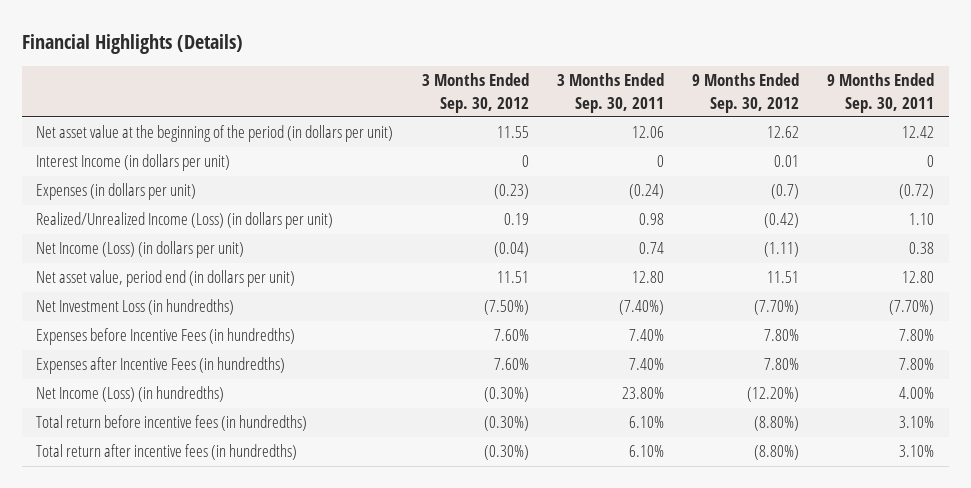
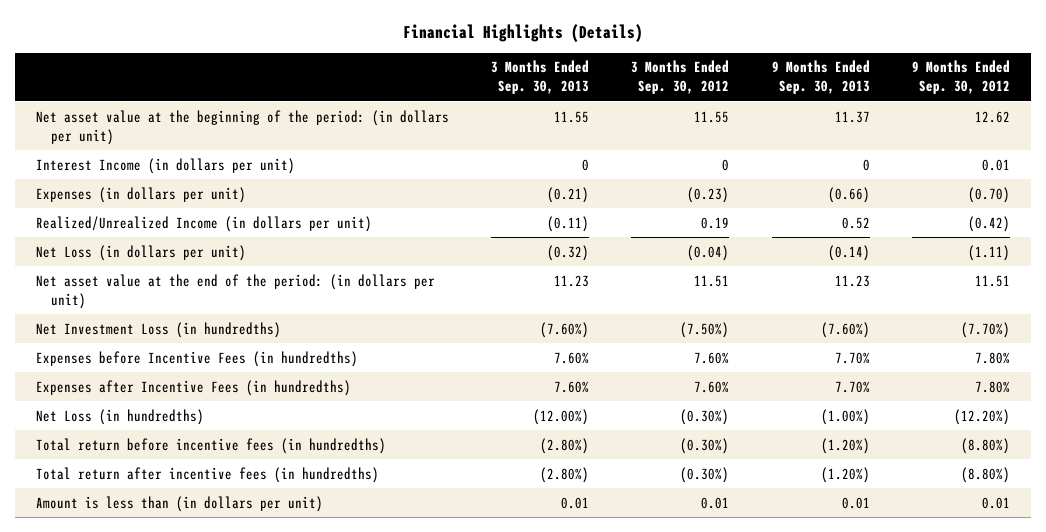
[556,73,664,113] 3 Months Ended Sep. 30, 2011 -> none
[827,73,935,113] 9 Months Ended Sep. 30, 2011 -> none
none -> [491,60,590,95] 3 Months Ended Sep. 30, 2013
none -> [771,60,870,95] 9 Months Ended Sep. 30, 2013
[36,125,394,143] Net asset value at the beginning of the period (in dollars per unit) -> [36,109,450,145] Net asset value at the beginning of the period: (in dollars per unit)
[771,184,800,200] (0.7) -> [967,186,1010,203] (0.70)
[36,212,334,230] Realized/Unrealized Income (Loss) (in dollars per unit) -> [36,215,373,232] Realized/Unrealized Income (in dollars per unit)
[36,241,245,259] Net Income (Loss) (in dollars per unit) -> [36,244,247,261] Net Loss (in dollars per unit)
[36,270,296,288] Net asset value, period end (in dollars per unit) -> [36,273,436,309] Net asset value at the end of the period: (in dollars per unit)
[36,386,225,403] Net Income (Loss) (in hundredths) -> [36,408,205,425] Net Loss (in hundredths)
none -> [36,495,324,512] Amount is less than (in dollars per unit)

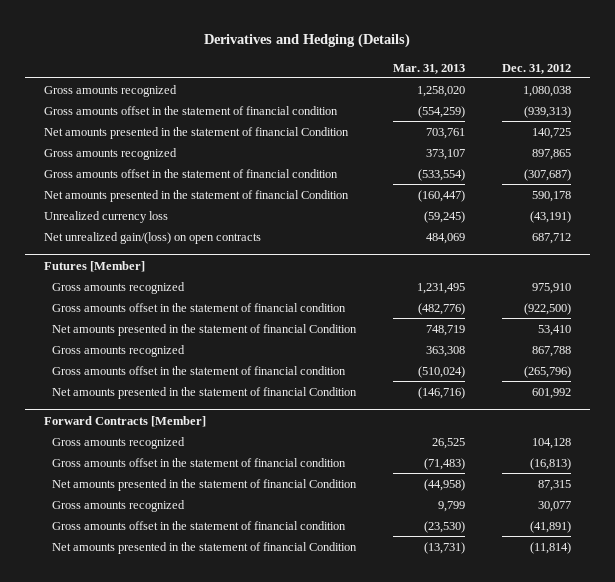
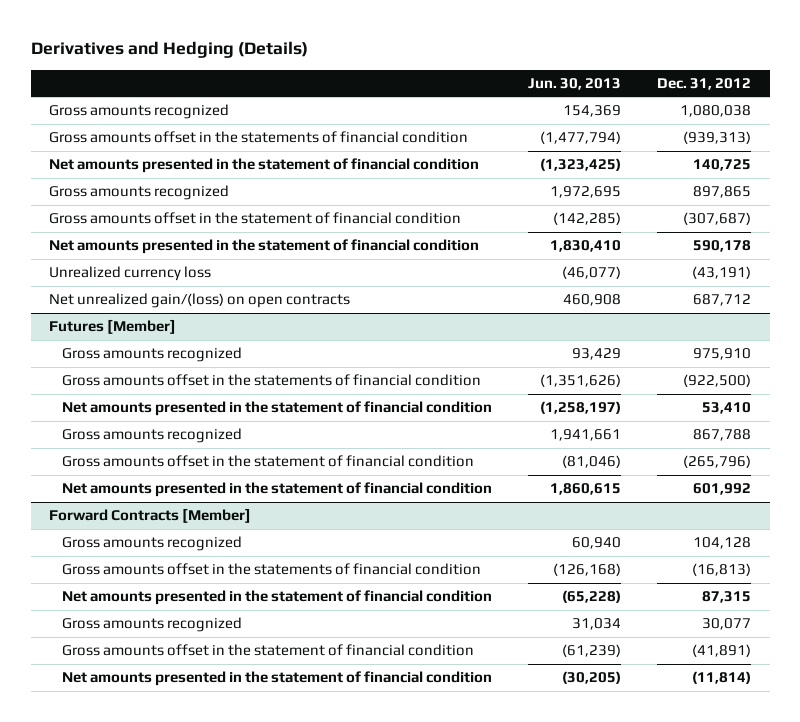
[393,63,466,74] Mar. 31, 2013 -> none
none -> [527,77,621,90] Jun. 30, 2013
[43,105,338,115] Gross amounts offset in the statement of financial condition -> [49,131,469,144] Gross amounts offset in the statements of financial condition
[43,126,349,139] Net amounts presented in the statement of financial Condition -> [49,158,480,174] Net amounts presented in the statement of financial condition
[43,189,349,202] Net amounts presented in the statement of financial Condition -> [49,239,480,255] Net amounts presented in the statement of financial condition
[52,302,347,312] Gross amounts offset in the statement of financial condition -> [61,374,481,387] Gross amounts offset in the statements of financial condition
[52,323,358,336] Net amounts presented in the statement of financial Condition -> [61,401,492,417] Net amounts presented in the statement of financial condition
[52,386,358,399] Net amounts presented in the statement of financial Condition -> [61,482,492,498] Net amounts presented in the statement of financial condition
[52,457,347,467] Gross amounts offset in the statement of financial condition -> [61,563,481,576] Gross amounts offset in the statements of financial condition
[52,478,358,491] Net amounts presented in the statement of financial Condition -> [61,590,492,606] Net amounts presented in the statement of financial condition
[52,541,358,554] Net amounts presented in the statement of financial Condition -> [61,671,492,687] Net amounts presented in the statement of financial condition

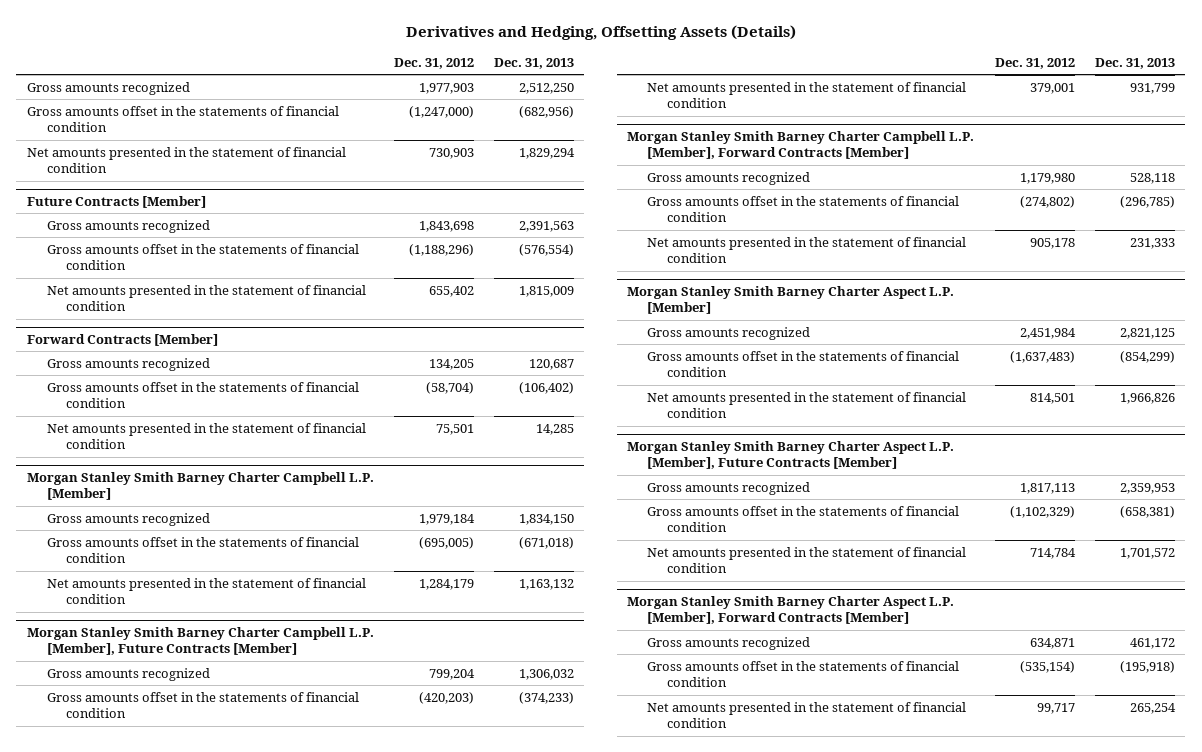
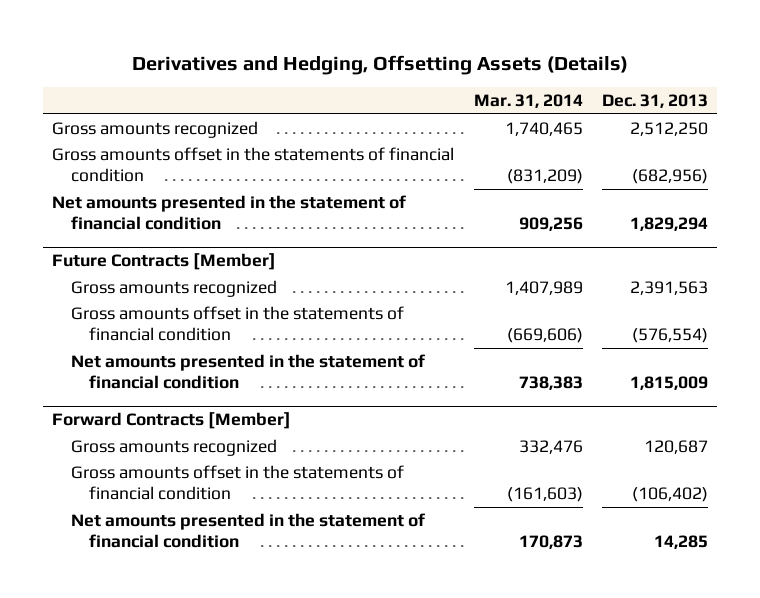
[393,57,474,69] Dec. 31, 2012 -> none
none -> [473,93,583,108] Mar. 31, 2014
[26,472,374,501] Morgan Stanley Smith Barney Charter Campbell L.P. [Member] -> none
[46,512,210,526] Gross amounts recognized -> none
[46,536,359,564] Gross amounts offset in the statements of financial condition -> none
[46,577,366,605] Net amounts presented in the statement of financial condition -> none
[26,627,374,656] Morgan Stanley Smith Barney Charter Campbell L.P. [Member], Future Contracts [Member] -> none
[46,667,210,681] Gross amounts recognized -> none
[46,691,359,719] Gross amounts offset in the statements of financial condition -> none
[647,81,967,109] Net amounts presented in the statement of financial condition -> none
[627,131,975,160] Morgan Stanley Smith Barney Charter Campbell L.P. [Member], Forward Contracts [Member] -> none
[647,171,811,185] Gross amounts recognized -> none
[647,195,960,223] Gross amounts offset in the statements of financial condition -> none
[647,236,967,264] Net amounts presented in the statement of financial condition -> none
[627,286,955,315] Morgan Stanley Smith Barney Charter Aspect L.P. [Member] -> none
[647,326,811,340] Gross amounts recognized -> none
[647,350,960,378] Gross amounts offset in the statements of financial condition -> none
[647,391,967,419] Net amounts presented in the statement of financial condition -> none
[627,441,955,470] Morgan Stanley Smith Barney Charter Aspect L.P. [Member], Future Contracts [Member] -> none
[647,481,811,495] Gross amounts recognized -> none
[647,505,960,533] Gross amounts offset in the statements of financial condition -> none
[647,546,967,574] Net amounts presented in the statement of financial condition -> none
[627,596,955,625] Morgan Stanley Smith Barney Charter Aspect L.P. [Member], Forward Contracts [Member] -> none
[647,636,811,650] Gross amounts recognized -> none
[647,660,960,688] Gross amounts offset in the statements of financial condition -> none
[647,701,967,729] Net amounts presented in the statement of financial condition -> none

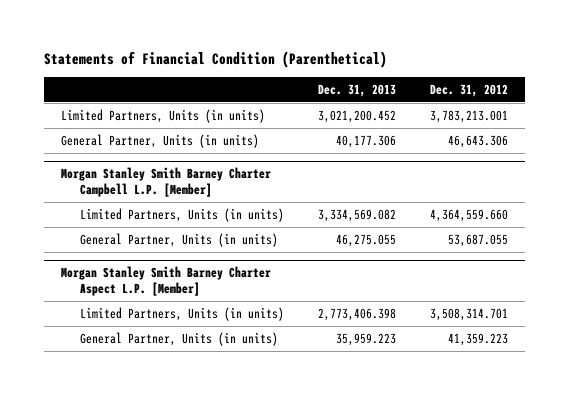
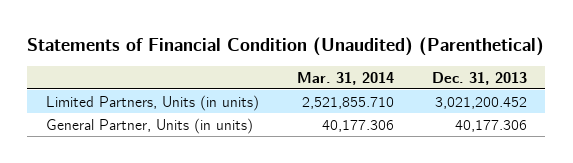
[44,51,388,69] Statements of Financial Condition (Parenthetical) -> [27,36,545,56] Statements of Financial Condition (Unaudited) (Parenthetical)
[430,83,509,97] Dec. 31, 2012 -> none
none -> [296,71,394,85] Mar. 31, 2014
[61,167,272,198] Morgan Stanley Smith Barney Charter Campbell L.P. [Member] -> none
[80,207,285,222] Limited Partners, Units (in units) -> none
[80,232,279,247] General Partner, Units (in units) -> none
[61,266,272,297] Morgan Stanley Smith Barney Charter Aspect L.P. [Member] -> none
[80,306,285,321] Limited Partners, Units (in units) -> none
[80,331,279,346] General Partner, Units (in units) -> none

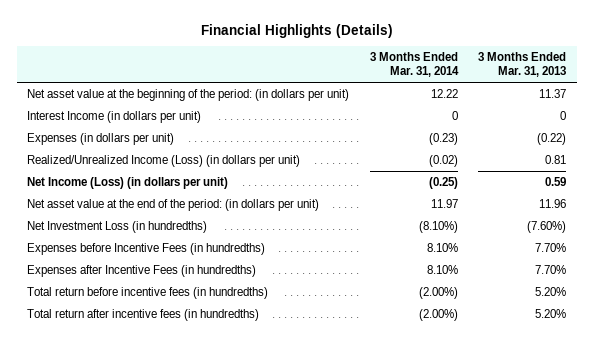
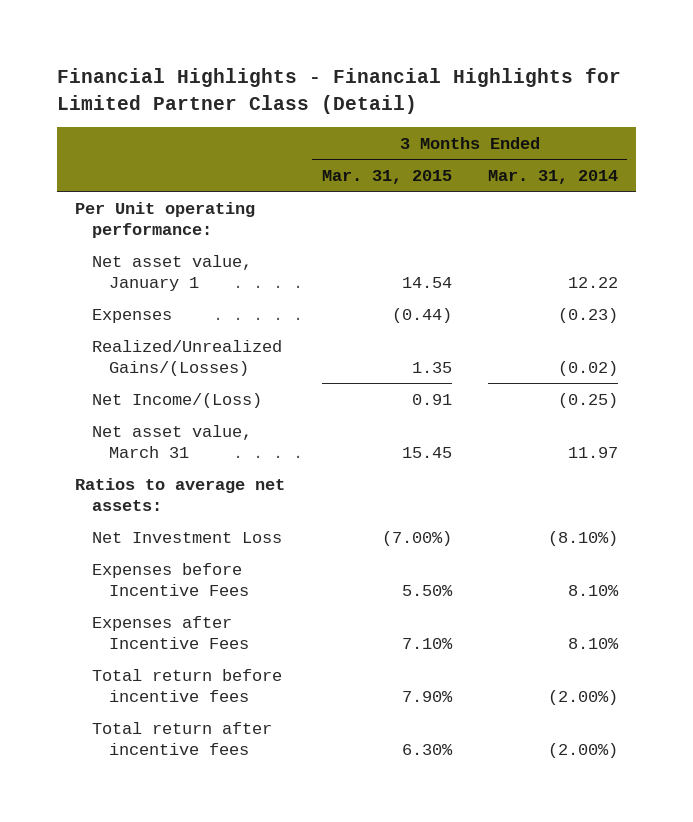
[200,23,393,38] Financial Highlights (Details) -> [56,68,621,114] Financial Highlights - Financial Highlights for Limited Partner Class (Detail)
[478,52,567,78] 3 Months Ended Mar. 31, 2013 -> none
none -> [321,169,452,184] Mar. 31, 2015
[26,110,201,123] Interest Income (in dollars per unit) -> none
[26,154,300,167] Realized/Unrealized Income (Loss) (in dollars per unit) -> none
[26,176,228,189] Net Income (Loss) (in dollars per unit) -> none
none -> [74,201,255,239] Per Unit operating performance:
[26,88,349,101] Net asset value at the beginning of the period: (in dollars per unit) -> [91,254,252,292] Net asset value, January 1
[26,132,174,145] Expenses (in dollars per unit) -> [91,308,172,323] Expenses
none -> [91,339,282,377] Realized/Unrealized Gains/(Losses)
none -> [91,392,262,408] Net Income/(Loss)
[26,198,319,211] Net asset value at the end of the period: (in dollars per unit) -> [91,424,252,459] Net asset value, March 31
none -> [74,477,285,512] Ratios to average net assets:
[26,220,207,233] Net Investment Loss (in hundredths) -> [91,531,282,543] Net Investment Loss
[26,242,265,255] Expenses before Incentive Fees (in hundredths) -> [91,562,249,597] Expenses before Incentive Fees
[26,264,256,277] Expenses after Incentive Fees (in hundredths) -> [91,615,249,650] Expenses after Incentive Fees
[26,286,268,299] Total return before incentive fees (in hundredths) -> [91,668,282,703] Total return before incentive fees
[26,308,259,321] Total return after incentive fees (in hundredths) -> [91,721,272,756] Total return after incentive fees

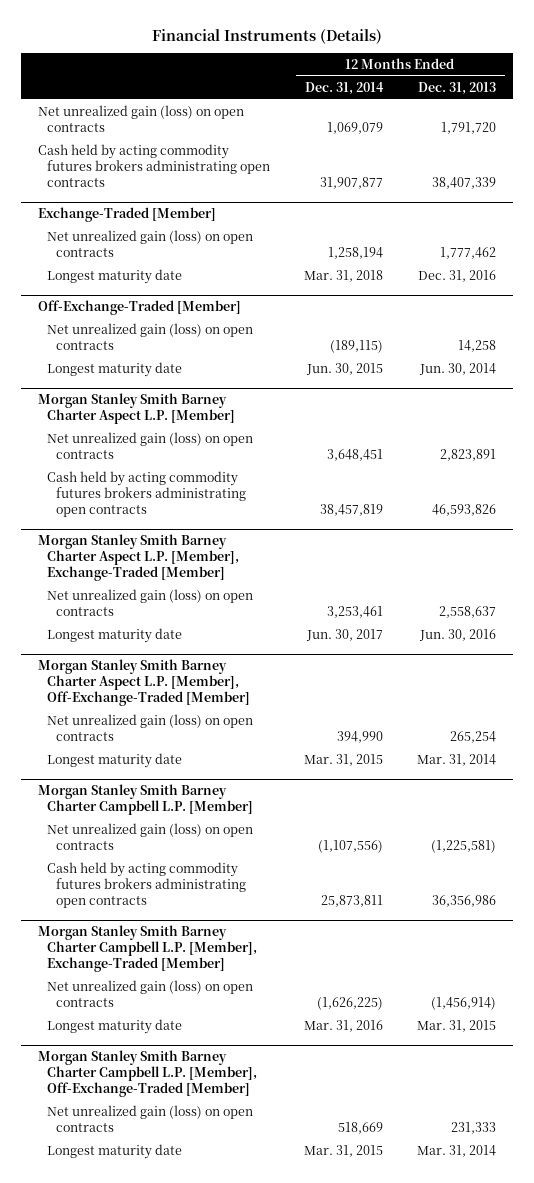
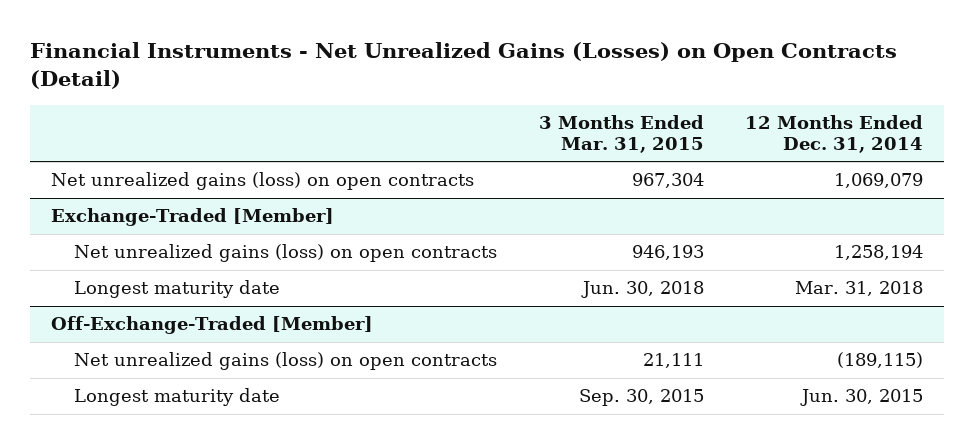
[152,28,383,44] Financial Instruments (Details) -> [30,42,898,90] Financial Instruments - Net Unrealized Gains (Losses) on Open Contracts (Detail)
[418,81,497,95] Dec. 31, 2013 -> none
none -> [538,114,704,154] 3 Months Ended Mar. 31, 2015
[38,143,271,188] Cash held by acting commodity futures brokers administrating open contracts -> none
[38,104,245,132] Net unrealized gain (loss) on open contracts -> [50,172,474,191] Net unrealized gains (loss) on open contracts
[47,229,254,257] Net unrealized gain (loss) on open contracts -> [74,244,498,263] Net unrealized gains (loss) on open contracts
[47,322,254,350] Net unrealized gain (loss) on open contracts -> [74,352,498,371] Net unrealized gains (loss) on open contracts
[38,392,236,424] Morgan Stanley Smith Barney Charter Aspect L.P. [Member] -> none
[47,431,254,459] Net unrealized gain (loss) on open contracts -> none
[47,470,246,518] Cash held by acting commodity futures brokers administrating open contracts -> none
[38,533,240,582] Morgan Stanley Smith Barney Charter Aspect L.P. [Member], Exchange-Traded [Member] -> none
[47,588,254,616] Net unrealized gain (loss) on open contracts -> none
[47,627,183,643] Longest maturity date -> none
[38,658,251,707] Morgan Stanley Smith Barney Charter Aspect L.P. [Member], Off-Exchange-Traded [Member] -> none
[47,713,254,741] Net unrealized gain (loss) on open contracts -> none
[47,752,183,768] Longest maturity date -> none
[38,783,254,815] Morgan Stanley Smith Barney Charter Campbell L.P. [Member] -> none
[47,822,254,850] Net unrealized gain (loss) on open contracts -> none
[47,861,246,909] Cash held by acting commodity futures brokers administrating open contracts -> none
[38,924,258,973] Morgan Stanley Smith Barney Charter Campbell L.P. [Member], Exchange-Traded [Member] -> none
[47,979,254,1007] Net unrealized gain (loss) on open contracts -> none
[47,1018,183,1034] Longest maturity date -> none
[38,1049,258,1098] Morgan Stanley Smith Barney Charter Campbell L.P. [Member], Off-Exchange-Traded [Member] -> none
[47,1104,254,1132] Net unrealized gain (loss) on open contracts -> none
[47,1143,183,1159] Longest maturity date -> none

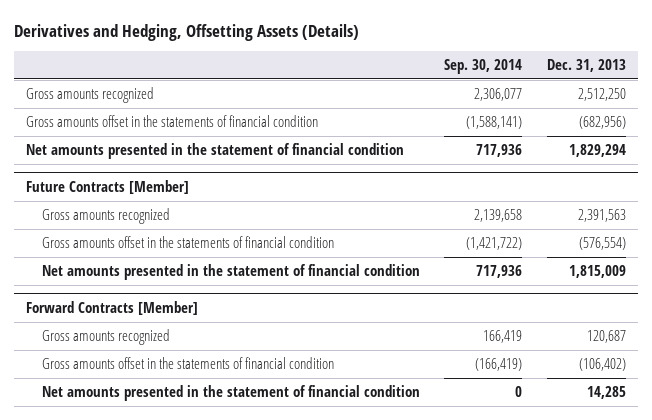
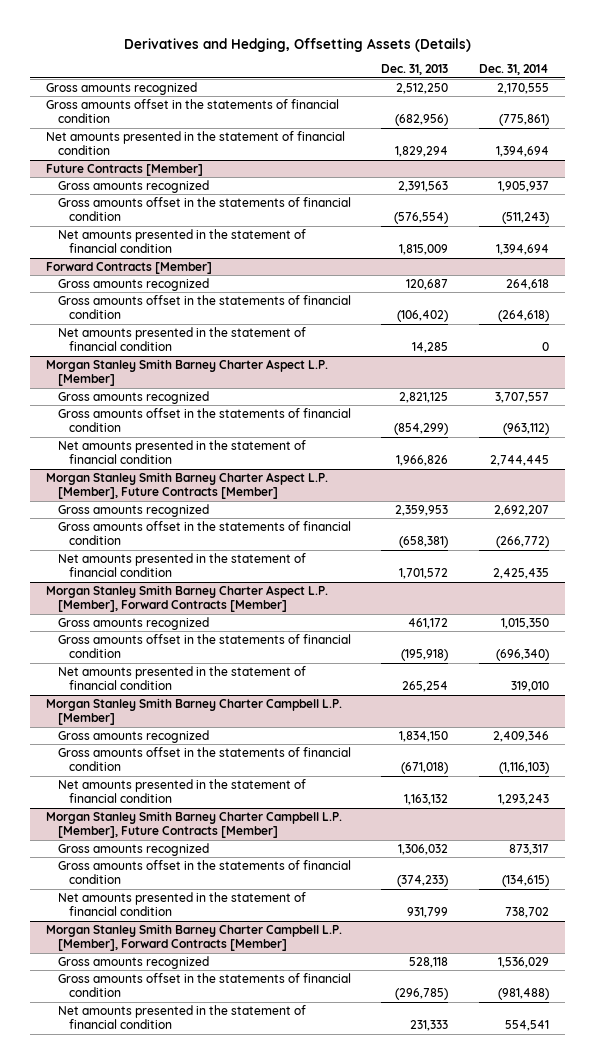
[444,58,523,74] Sep. 30, 2014 -> none
none -> [479,64,550,76] Dec. 31, 2014
none -> [45,358,328,387] Morgan Stanley Smith Barney Charter Aspect L.P. [Member]
none -> [57,390,209,404] Gross amounts recognized
none -> [57,407,351,433] Gross amounts offset in the statements of financial condition
none -> [57,439,306,465] Net amounts presented in the statement of financial condition
none -> [45,471,328,500] Morgan Stanley Smith Barney Charter Aspect L.P. [Member], Future Contracts [Member]
none -> [57,503,209,517] Gross amounts recognized
none -> [57,520,351,546] Gross amounts offset in the statements of financial condition
none -> [57,552,306,578] Net amounts presented in the statement of financial condition
none -> [45,584,328,613] Morgan Stanley Smith Barney Charter Aspect L.P. [Member], Forward Contracts [Member]
none -> [57,616,209,630] Gross amounts recognized
none -> [57,633,351,659] Gross amounts offset in the statements of financial condition
none -> [57,665,306,691] Net amounts presented in the statement of financial condition
none -> [45,697,342,726] Morgan Stanley Smith Barney Charter Campbell L.P. [Member]
none -> [57,729,209,743] Gross amounts recognized
none -> [57,746,351,772] Gross amounts offset in the statements of financial condition
none -> [57,778,306,804] Net amounts presented in the statement of financial condition
none -> [45,810,342,839] Morgan Stanley Smith Barney Charter Campbell L.P. [Member], Future Contracts [Member]
none -> [57,842,209,856] Gross amounts recognized
none -> [57,859,351,885] Gross amounts offset in the statements of financial condition
none -> [57,891,306,917] Net amounts presented in the statement of financial condition
none -> [45,923,342,952] Morgan Stanley Smith Barney Charter Campbell L.P. [Member], Forward Contracts [Member]
none -> [57,955,209,969] Gross amounts recognized
none -> [57,972,351,998] Gross amounts offset in the statements of financial condition
none -> [57,1004,306,1030] Net amounts presented in the statement of financial condition

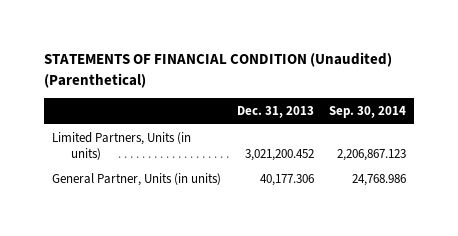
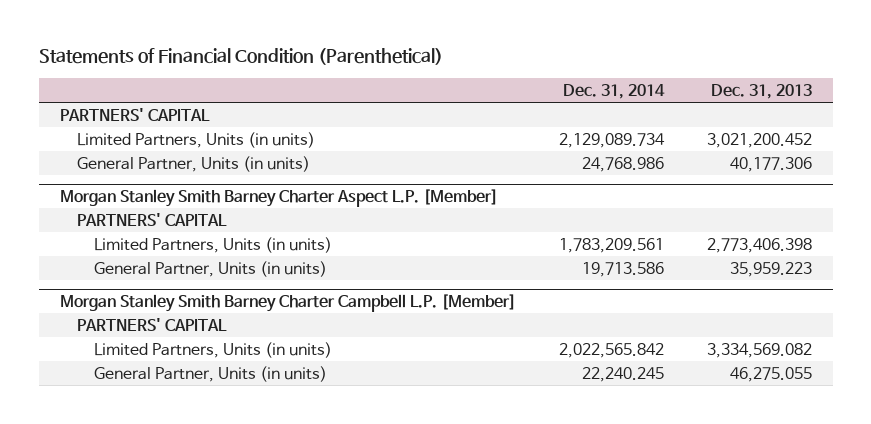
[43,52,392,88] STATEMENTS OF FINANCIAL CONDITION (Unaudited) (Parenthetical) -> [38,48,443,66] Statements of Financial Condition (Parenthetical)
[329,105,407,118] Sep. 30, 2014 -> none
none -> [562,83,665,99] Dec. 31, 2014
none -> [59,107,210,121] PARTNERS' CAPITAL
none -> [59,188,498,207] Morgan Stanley Smith Barney Charter Aspect L.P. [Member]
none -> [76,212,227,226] PARTNERS' CAPITAL
none -> [94,236,333,253] Limited Partners, Units (in units)
none -> [94,260,328,277] General Partner, Units (in units)
none -> [59,293,516,312] Morgan Stanley Smith Barney Charter Campbell L.P. [Member]
none -> [76,317,227,331] PARTNERS' CAPITAL
none -> [94,341,333,358] Limited Partners, Units (in units)
none -> [94,365,328,382] General Partner, Units (in units)

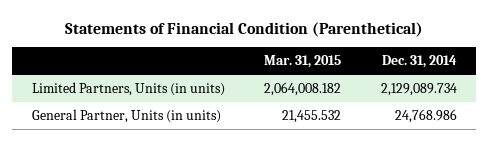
[710,83,812,99] Dec. 31, 2013 -> none
none -> [264,55,342,69] Mar. 31, 2015
[59,107,210,121] PARTNERS' CAPITAL -> none
[59,188,498,207] Morgan Stanley Smith Barney Charter Aspect L.P. [Member] -> none
[76,212,227,226] PARTNERS' CAPITAL -> none
[94,236,333,253] Limited Partners, Units (in units) -> none
[94,260,328,277] General Partner, Units (in units) -> none
[59,293,516,312] Morgan Stanley Smith Barney Charter Campbell L.P. [Member] -> none
[76,317,227,331] PARTNERS' CAPITAL -> none
[94,341,333,358] Limited Partners, Units (in units) -> none
[94,365,328,382] General Partner, Units (in units) -> none

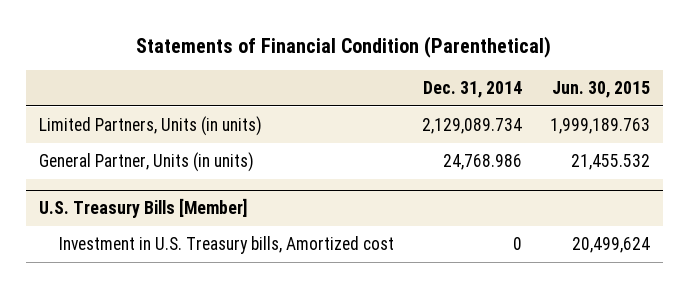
[264,55,342,69] Mar. 31, 2015 -> none
none -> [551,80,650,98] Jun. 30, 2015
none -> [39,198,248,219] U.S. Treasury Bills [Member]
none -> [59,236,395,255] Investment in U.S. Treasury bills, Amortized cost

